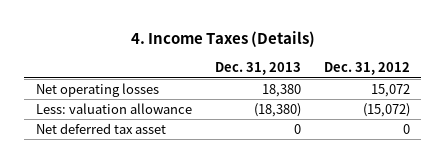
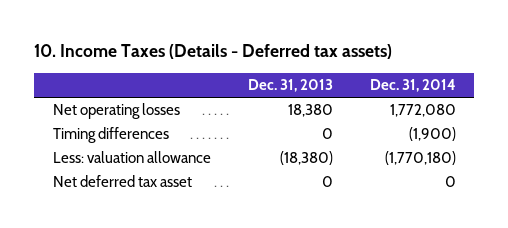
[130,31,315,48] 4. Income Taxes (Details) -> [33,44,392,60] 10. Income Taxes (Details - Deferred tax assets)
[323,62,410,76] Dec. 31, 2012 -> none
none -> [369,79,456,93] Dec. 31, 2014
none -> [52,127,169,144] Timing differences

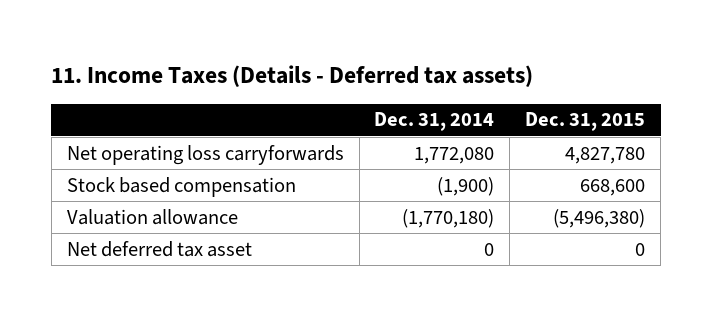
[33,44,392,60] 10. Income Taxes (Details - Deferred tax assets) -> [51,65,534,88] 11. Income Taxes (Details - Deferred tax assets)
[247,79,333,93] Dec. 31, 2013 -> none
none -> [525,112,646,132] Dec. 31, 2015
[52,127,169,144] Timing differences -> none
[52,103,180,120] Net operating losses -> [66,144,344,165] Net operating loss carryforwards
none -> [66,176,296,197] Stock based compensation
[52,151,211,164] Less: valuation allowance -> [66,208,238,225] Valuation allowance

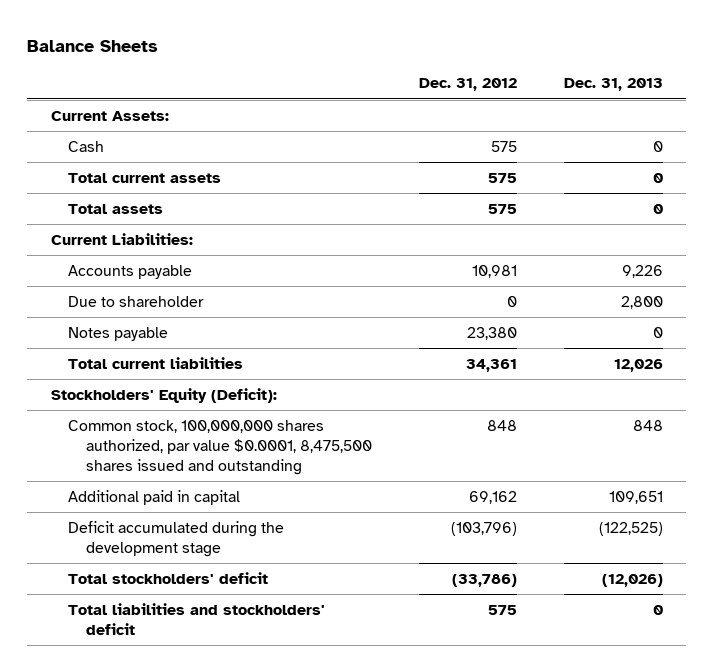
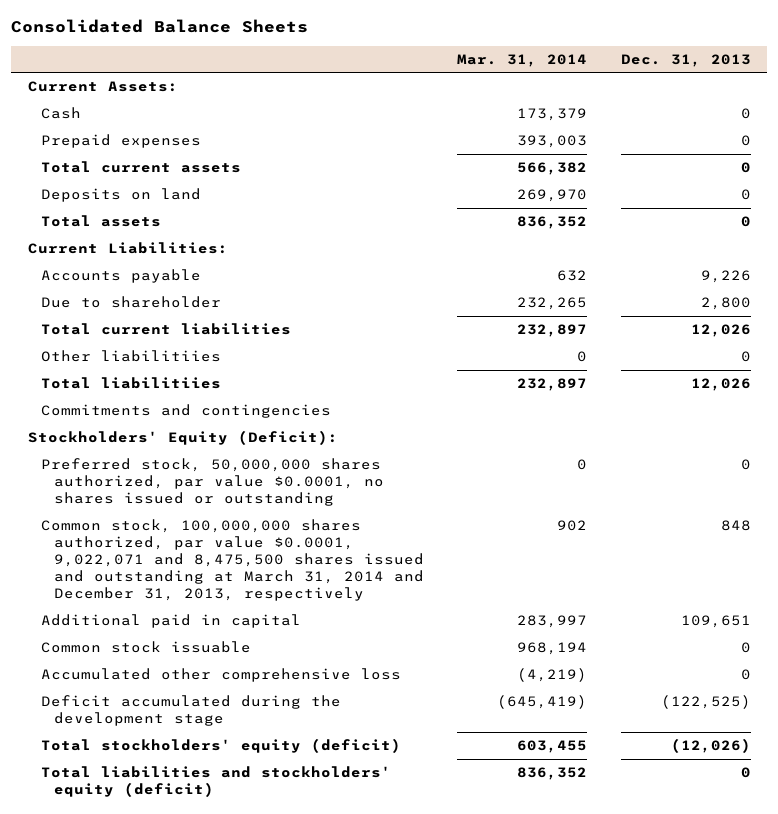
[27,39,159,52] Balance Sheets -> [11,19,309,34] Consolidated Balance Sheets
[418,78,517,92] Dec. 31, 2012 -> none
none -> [457,53,588,67] Mar. 31, 2014
none -> [41,133,202,148] Prepaid expenses
none -> [41,187,202,202] Deposits on land
[68,327,169,342] Notes payable -> none
none -> [41,349,222,362] Other liabilitiies
none -> [41,376,222,389] Total liabilitiies
none -> [41,403,332,418] Commitments and contingencies
none -> [41,457,385,507] Preferred stock, 50,000,000 shares authorized, par value $0.0001, no shares issued or outstanding
[68,420,372,475] Common stock, 100,000,000 shares authorized, par value $0.0001, 8,475,500 shares issued and outstanding -> [41,518,425,602] Common stock, 100,000,000 shares authorized, par value $0.0001, 9,022,071 and 8,475,500 shares issued and outstanding at March 31, 2014 and December 31, 2013, respectively
none -> [41,640,252,653] Common stock issuable
none -> [41,667,402,682] Accumulated other comprehensive loss
[68,572,269,585] Total stockholders' deficit -> [41,737,402,753] Total stockholders' equity (deficit)
[68,603,326,635] Total liabilities and stockholders' deficit -> [41,765,392,798] Total liabilities and stockholders' equity (deficit)

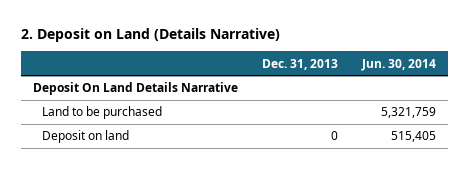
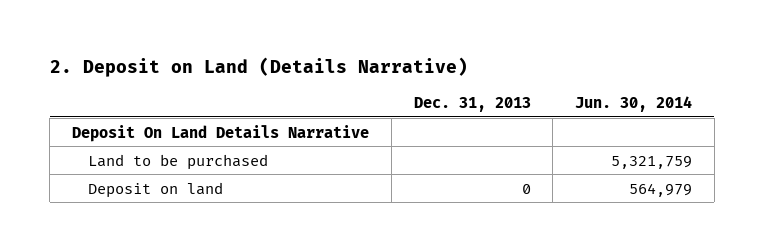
[391,131,437,143] 515,405 -> [629,182,693,197] 564,979

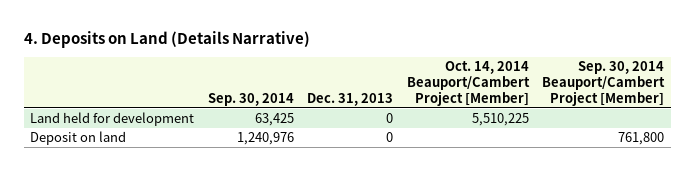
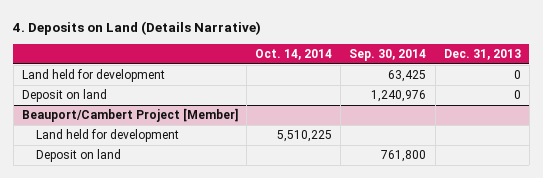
[406,61,530,106] Oct. 14, 2014 Beauport/Cambert Project [Member] -> none
[542,61,666,106] Sep. 30, 2014 Beauport/Cambert Project [Member] -> none
none -> [255,49,333,61] Oct. 14, 2014
none -> [22,108,239,123] Beauport/Cambert Project [Member]
none -> [35,129,179,143] Land held for development
none -> [35,149,121,163] Deposit on land

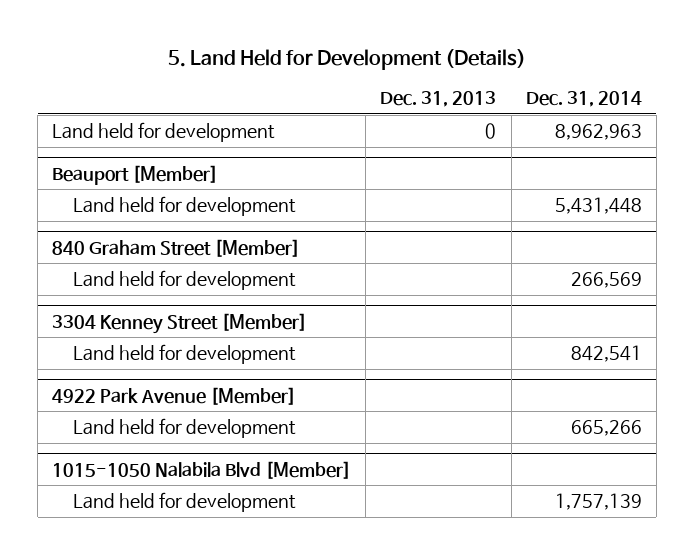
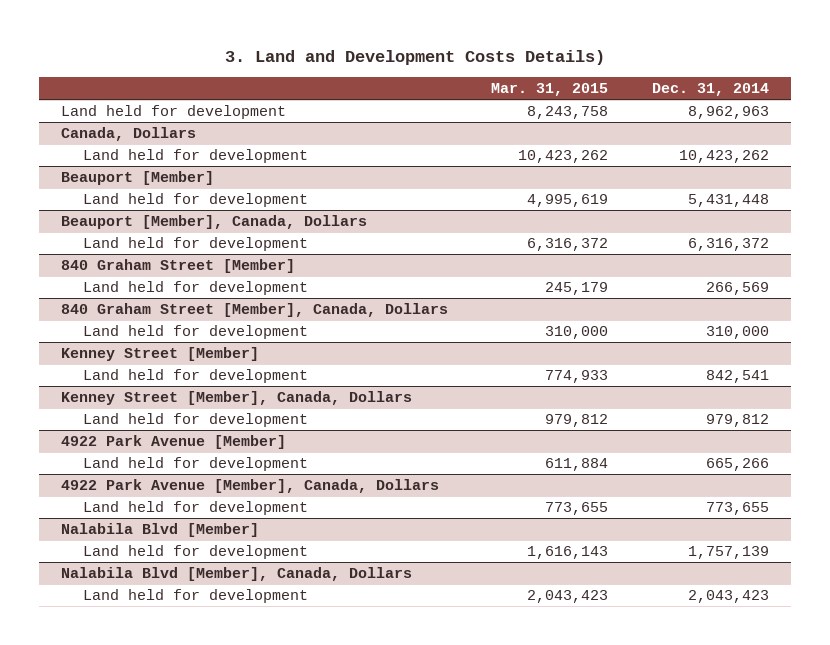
[167,48,526,70] 5. Land Held for Development (Details) -> [224,50,605,66] 3. Land and Development Costs Details)
[380,91,497,108] Dec. 31, 2013 -> none
none -> [491,83,609,97] Mar. 31, 2015
none -> [60,126,196,141] Canada, Dollars
none -> [82,148,308,163] Land held for development
none -> [60,214,367,229] Beauport [Member], Canada, Dollars
none -> [82,236,308,251] Land held for development
none -> [60,302,448,317] 840 Graham Street [Member], Canada, Dollars
none -> [82,324,308,339] Land held for development
[52,312,308,334] 3304 Kenney Street [Member] -> [60,346,259,361] Kenney Street [Member]
none -> [60,390,412,405] Kenney Street [Member], Canada, Dollars
none -> [82,412,308,427] Land held for development
none -> [60,478,439,493] 4922 Park Avenue [Member], Canada, Dollars
none -> [82,500,308,515] Land held for development
[52,460,352,479] 1015-1050 Nalabila Blvd [Member] -> [60,522,259,537] Nalabila Blvd [Member]
none -> [60,566,412,581] Nalabila Blvd [Member], Canada, Dollars
none -> [82,588,308,603] Land held for development

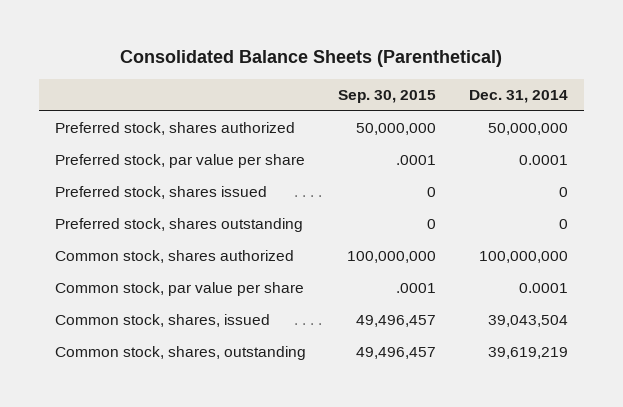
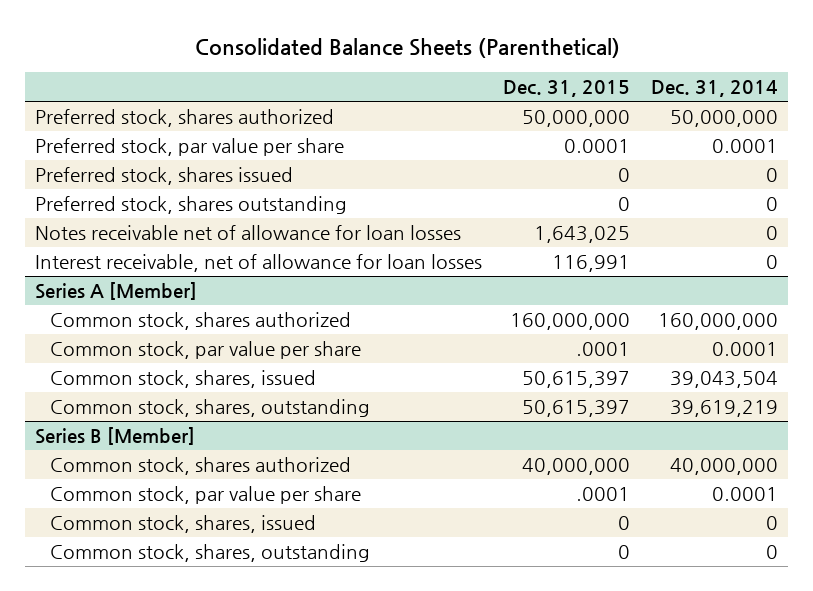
[338,90,437,104] Sep. 30, 2015 -> none
none -> [503,80,631,98] Dec. 31, 2015
none -> [35,225,462,241] Notes receivable net of allowance for loan losses
none -> [35,254,483,273] Interest receivable, net of allowance for loan losses
none -> [35,282,198,301] Series A [Member]
[478,251,568,264] 100,000,000 -> [657,313,778,331] 160,000,000
none -> [35,427,196,446] Series B [Member]
none -> [49,457,351,476] Common stock, shares authorized
none -> [49,486,361,505] Common stock, par value per share
none -> [49,515,316,534] Common stock, shares, issued
none -> [49,544,370,563] Common stock, shares, outstanding

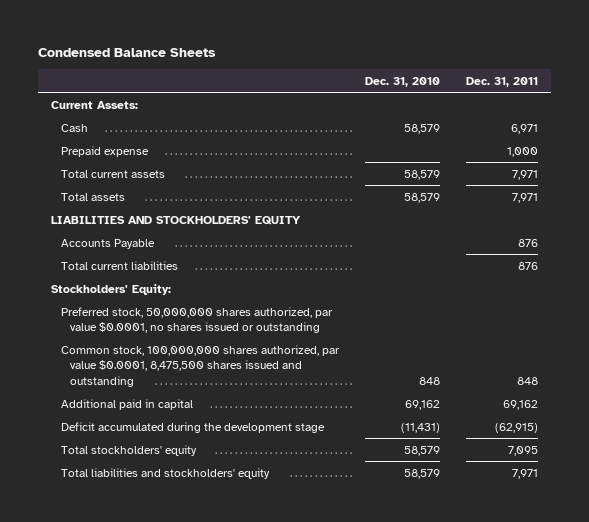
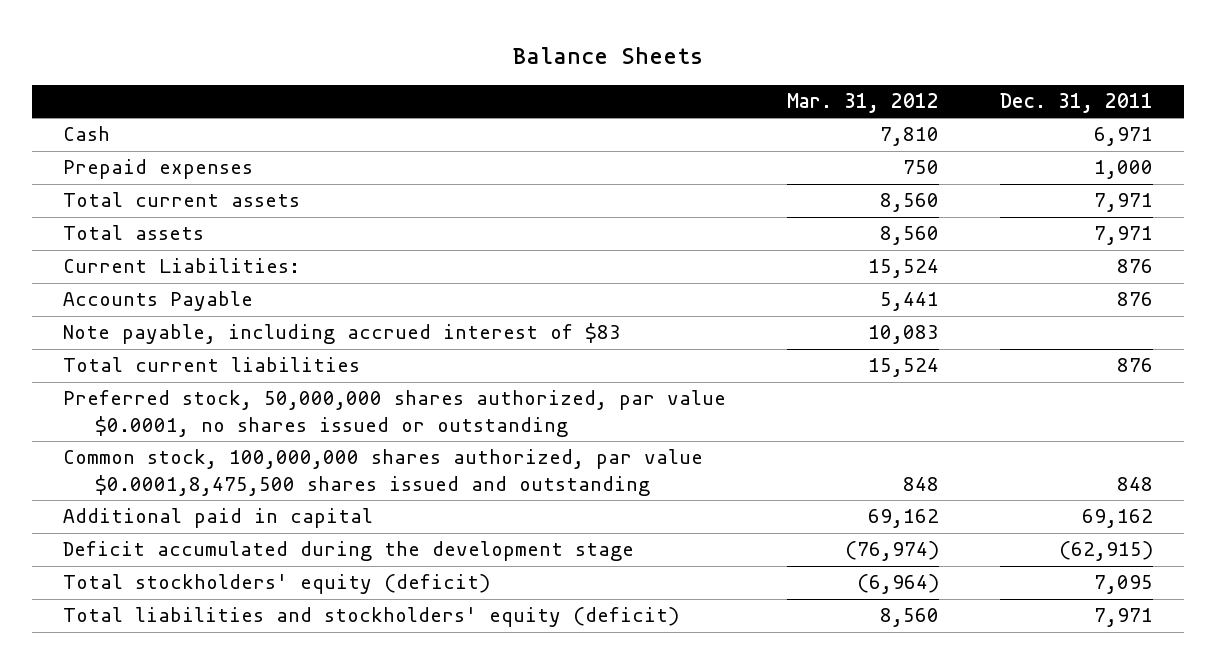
[37,47,216,57] Condensed Balance Sheets -> [513,47,704,65] Balance Sheets
[364,76,440,87] Dec. 31, 2010 -> none
none -> [787,93,940,114] Mar. 31, 2012
[50,100,138,109] Current Assets: -> none
[60,145,149,157] Prepaid expense -> [62,159,253,180] Prepaid expenses
[50,215,301,225] LIABILITIES AND STOCKHOLDERS' EQUITY -> none
none -> [62,258,300,274] Current Liabilities:
none -> [62,323,621,345] Note payable, including accrued interest of $83
[50,283,171,295] Stockholders' Equity: -> none
[60,344,340,387] Common stock, 100,000,000 shares authorized, par value $0.0001, 8,475,500 shares issued and outstanding -> [62,449,703,496] Common stock, 100,000,000 shares authorized, par value $0.0001,8,475,500 shares issued and outstanding
[60,444,197,456] Total stockholders' equity -> [62,574,490,595] Total stockholders' equity (deficit)
[60,467,270,479] Total liabilities and stockholders' equity -> [62,607,679,628] Total liabilities and stockholders' equity (deficit)

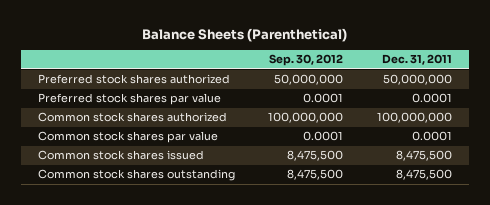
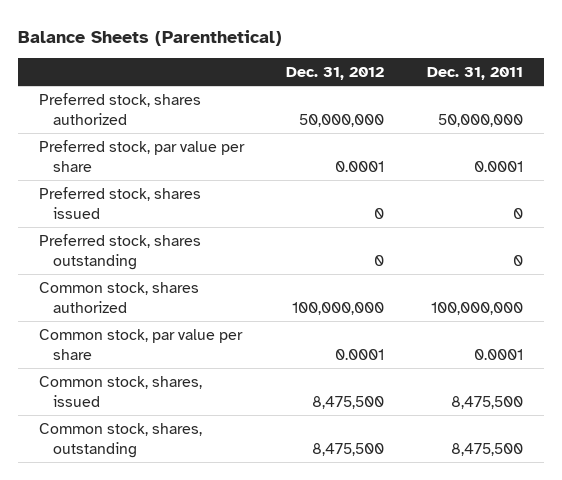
[269,54,344,67] Sep. 30, 2012 -> none
none -> [286,67,385,81] Dec. 31, 2012
[37,74,230,85] Preferred stock shares authorized -> [39,92,202,125] Preferred stock, shares authorized
[37,93,221,106] Preferred stock shares par value -> [39,139,246,172] Preferred stock, par value per share
none -> [39,186,202,219] Preferred stock, shares issued
none -> [39,233,202,270] Preferred stock, shares outstanding
[37,112,227,123] Common stock shares authorized -> [39,281,200,313] Common stock, shares authorized
[37,131,218,144] Common stock shares par value -> [39,328,244,360] Common stock, par value per share
[37,150,204,161] Common stock shares issued -> [39,375,203,407] Common stock, shares, issued
[37,169,235,182] Common stock shares outstanding -> [39,422,203,458] Common stock, shares, outstanding

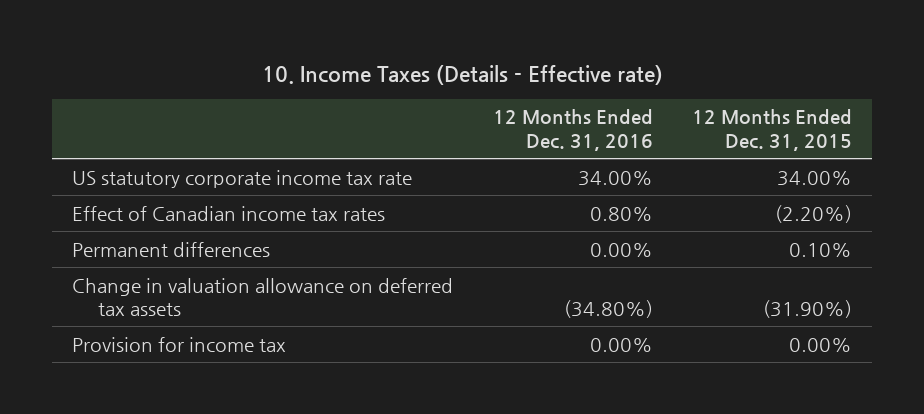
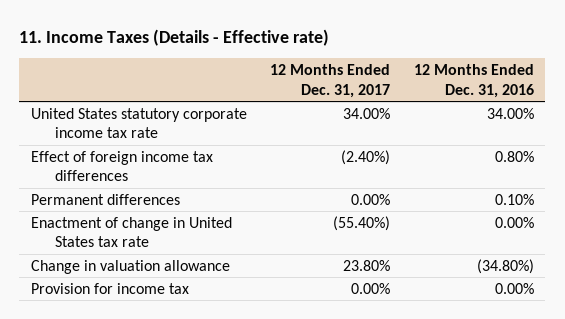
[262,64,664,85] 10. Income Taxes (Details - Effective rate) -> [19,29,330,47] 11. Income Taxes (Details - Effective rate)
[692,109,853,151] 12 Months Ended Dec. 31, 2015 -> none
none -> [270,64,391,98] 12 Months Ended Dec. 31, 2017
[71,169,412,188] US statutory corporate income tax rate -> [30,107,247,139] United States statutory corporate income tax rate
[71,205,385,221] Effect of Canadian income tax rates -> [30,150,213,182] Effect of foreign income tax differences
[589,242,653,257] 0.00% -> [494,193,534,205] 0.10%
none -> [30,216,232,248] Enactment of change in United States tax rate
[71,277,453,316] Change in valuation allowance on deferred tax assets -> [30,259,230,274] Change in valuation allowance

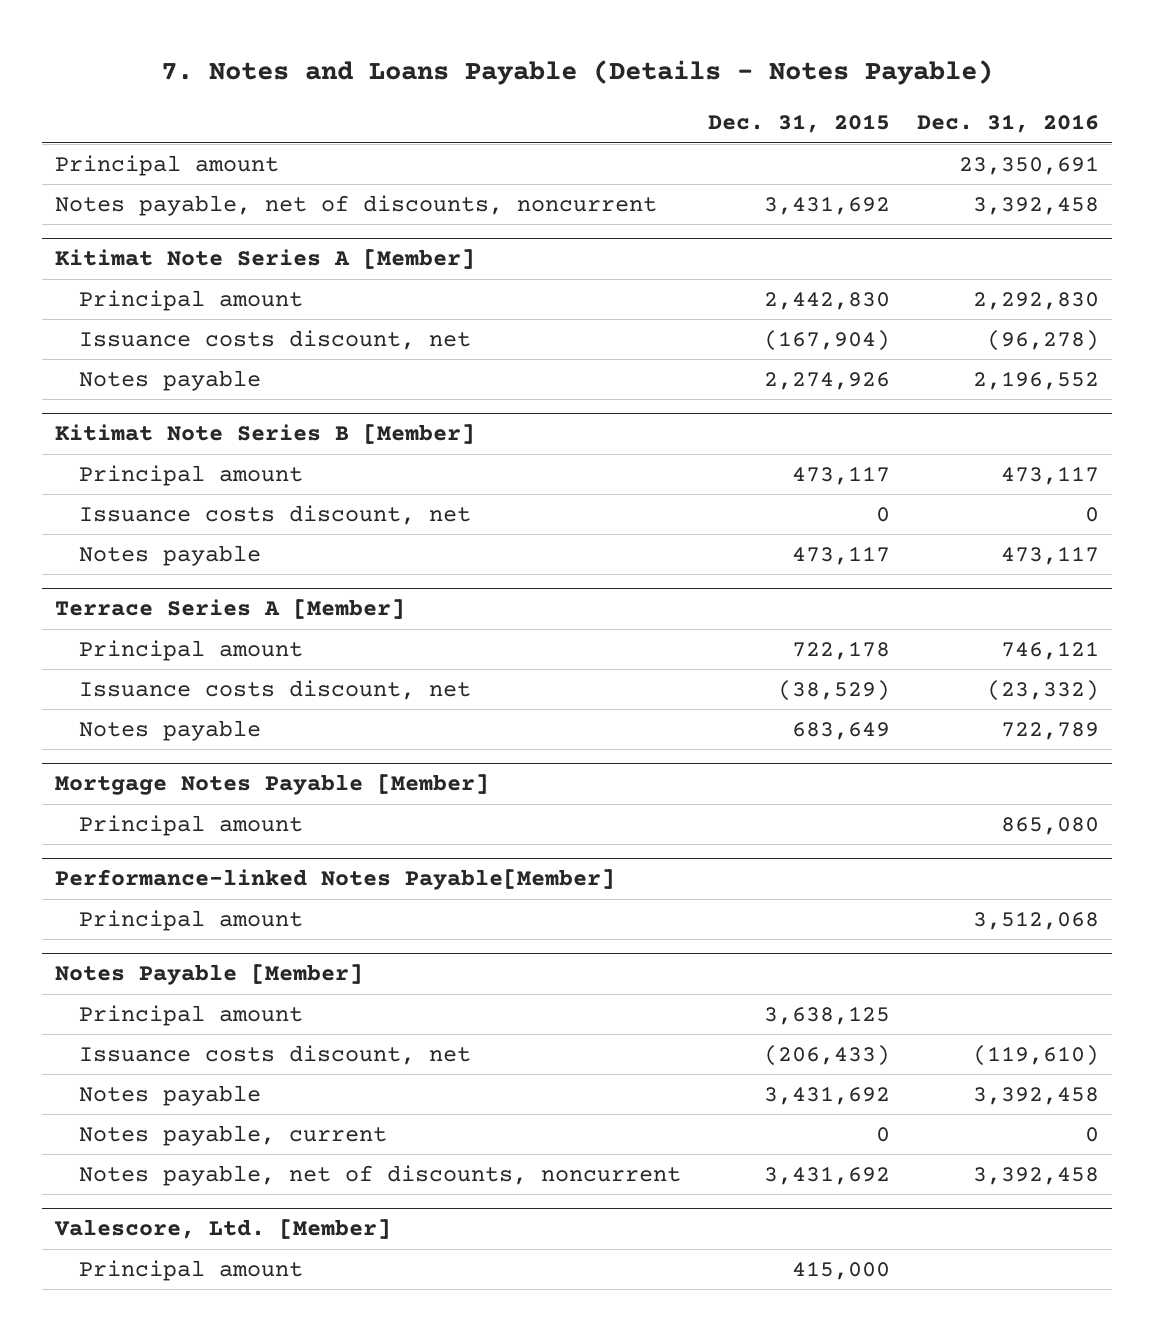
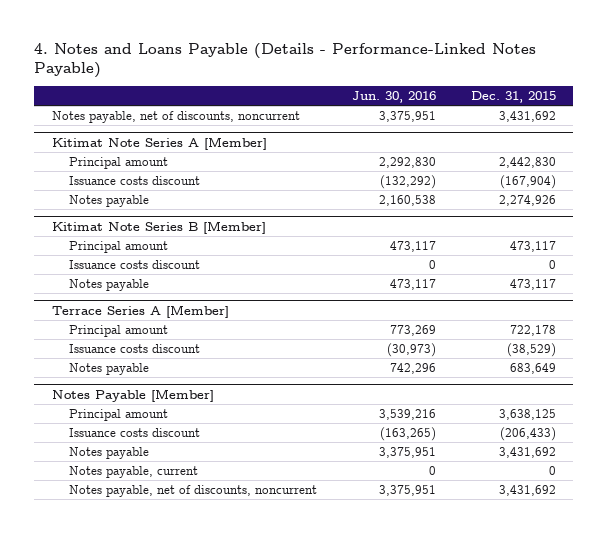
[160,59,993,85] 7. Notes and Loans Payable (Details - Notes Payable) -> [34,42,537,79] 4. Notes and Loans Payable (Details - Performance-Linked Notes Payable)
[916,114,1099,134] Dec. 31, 2016 -> none
none -> [351,90,436,103] Jun. 30, 2016
[55,155,280,177] Principal amount -> none
[79,330,472,351] Issuance costs discount, net -> [69,176,201,186] Issuance costs discount
[79,505,472,526] Issuance costs discount, net -> [69,260,201,270] Issuance costs discount
[79,680,472,701] Issuance costs discount, net -> [69,344,201,354] Issuance costs discount
[55,774,490,796] Mortgage Notes Payable [Member] -> none
[79,815,304,837] Principal amount -> none
[55,869,616,891] Performance-linked Notes Payable[Member] -> none
[79,910,304,932] Principal amount -> none
[79,1045,472,1066] Issuance costs discount, net -> [69,428,201,438] Issuance costs discount
[54,1219,392,1240] Valescore, Ltd. [Member] -> none
[79,1260,304,1282] Principal amount -> none

